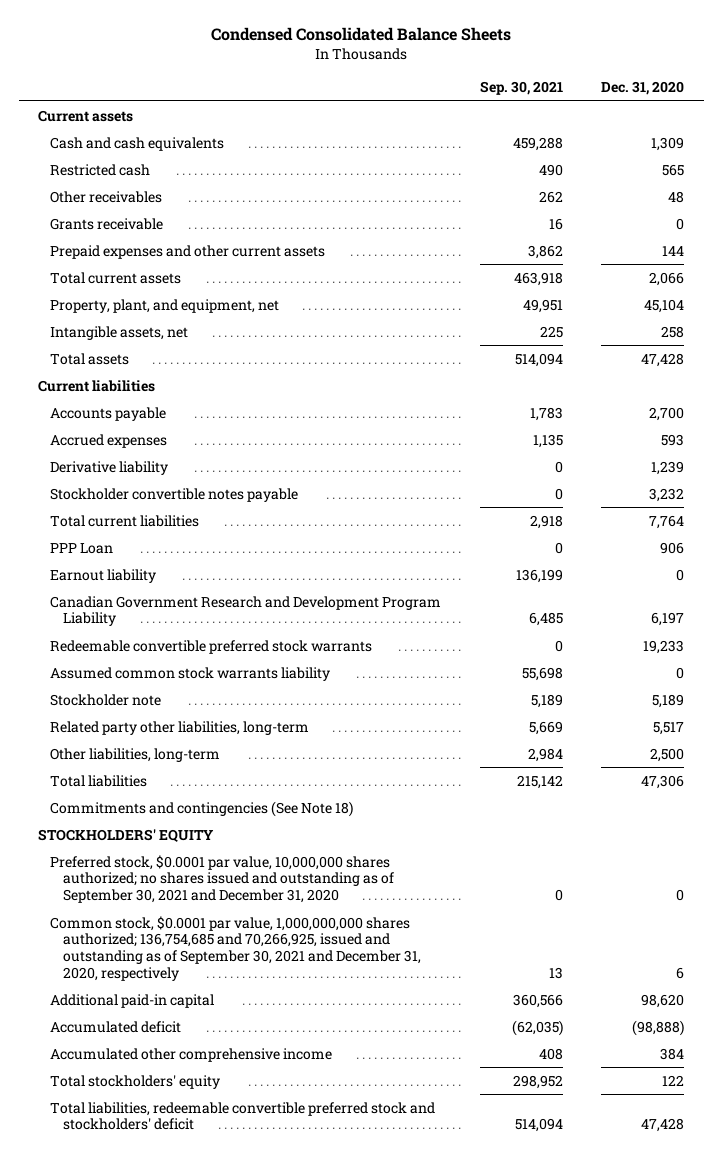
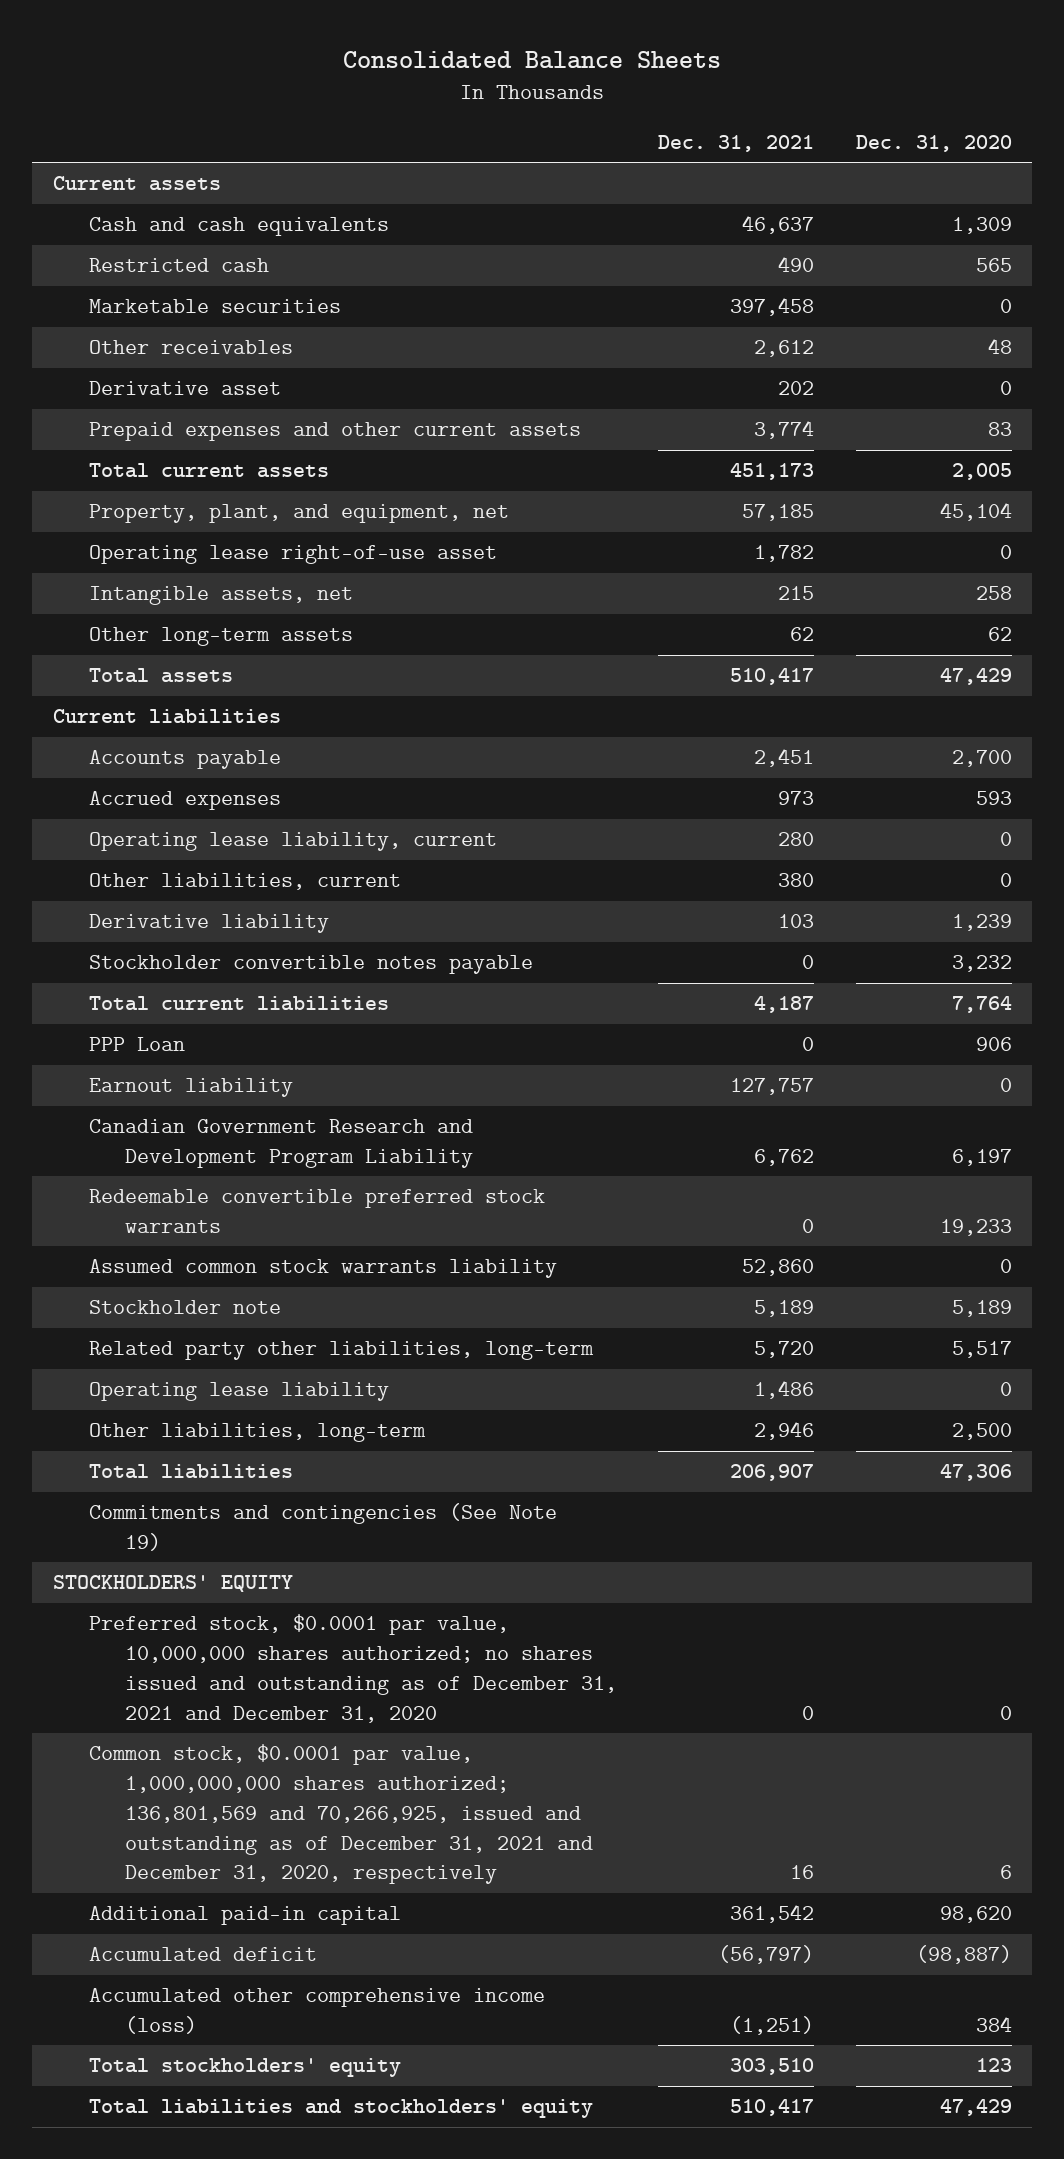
[211,27,512,42] Condensed Consolidated Balance Sheets -> [343,50,722,69] Consolidated Balance Sheets
[479,81,563,96] Sep. 30, 2021 -> none
none -> [658,135,815,153] Dec. 31, 2021
none -> [88,299,341,314] Marketable securities
[50,217,164,230] Grants receivable -> none
none -> [88,381,281,396] Derivative asset
[662,245,685,256] 144 -> [987,422,1012,437] 83
[649,271,685,286] 2,066 -> [951,463,1012,481] 2,005
none -> [88,545,497,565] Operating lease right-of-use asset
none -> [88,627,353,647] Other long-term assets
[641,352,685,367] 47,428 -> [939,668,1012,686] 47,429
none -> [88,832,497,852] Operating lease liability, current
none -> [88,873,401,891] Other liabilities, current
none -> [88,1382,389,1402] Operating lease liability
[50,800,354,817] Commitments and contingencies (See Note 18) -> [88,1503,557,1552] Commitments and contingencies (See Note 19)
[50,854,395,903] Preferred stock, $0.0001 par value, 10,000,000 shares authorized; no shares issued and outstanding as of September 30, 2021 and December 31, 2020 -> [88,1614,617,1723] Preferred stock, $0.0001 par value, 10,000,000 shares authorized; no shares issued and outstanding as of December 31, 2021 and December 31, 2020
[50,915,422,981] Common stock, $0.0001 par value, 1,000,000,000 shares authorized; 136,754,685 and 70,266,925, issued and outstanding as of September 30, 2021 and December 31, 2020, respectively -> [88,1744,593,1885] Common stock, $0.0001 par value, 1,000,000,000 shares authorized; 136,801,569 and 70,266,925, issued and outstanding as of December 31, 2021 and December 31, 2020, respectively
[632,1019,685,1036] (98,888) -> [915,1945,1012,1965] (98,887)
[50,1047,333,1062] Accumulated other comprehensive income -> [88,1988,545,2035] Accumulated other comprehensive income (loss)
[662,1074,685,1086] 122 -> [975,2058,1012,2073] 123
[50,1101,436,1131] Total liabilities, redeemable convertible preferred stock and stockholders' deficit -> [88,2099,593,2119] Total liabilities and stockholders' equity
[641,1118,685,1133] 47,428 -> [939,2099,1012,2117] 47,429

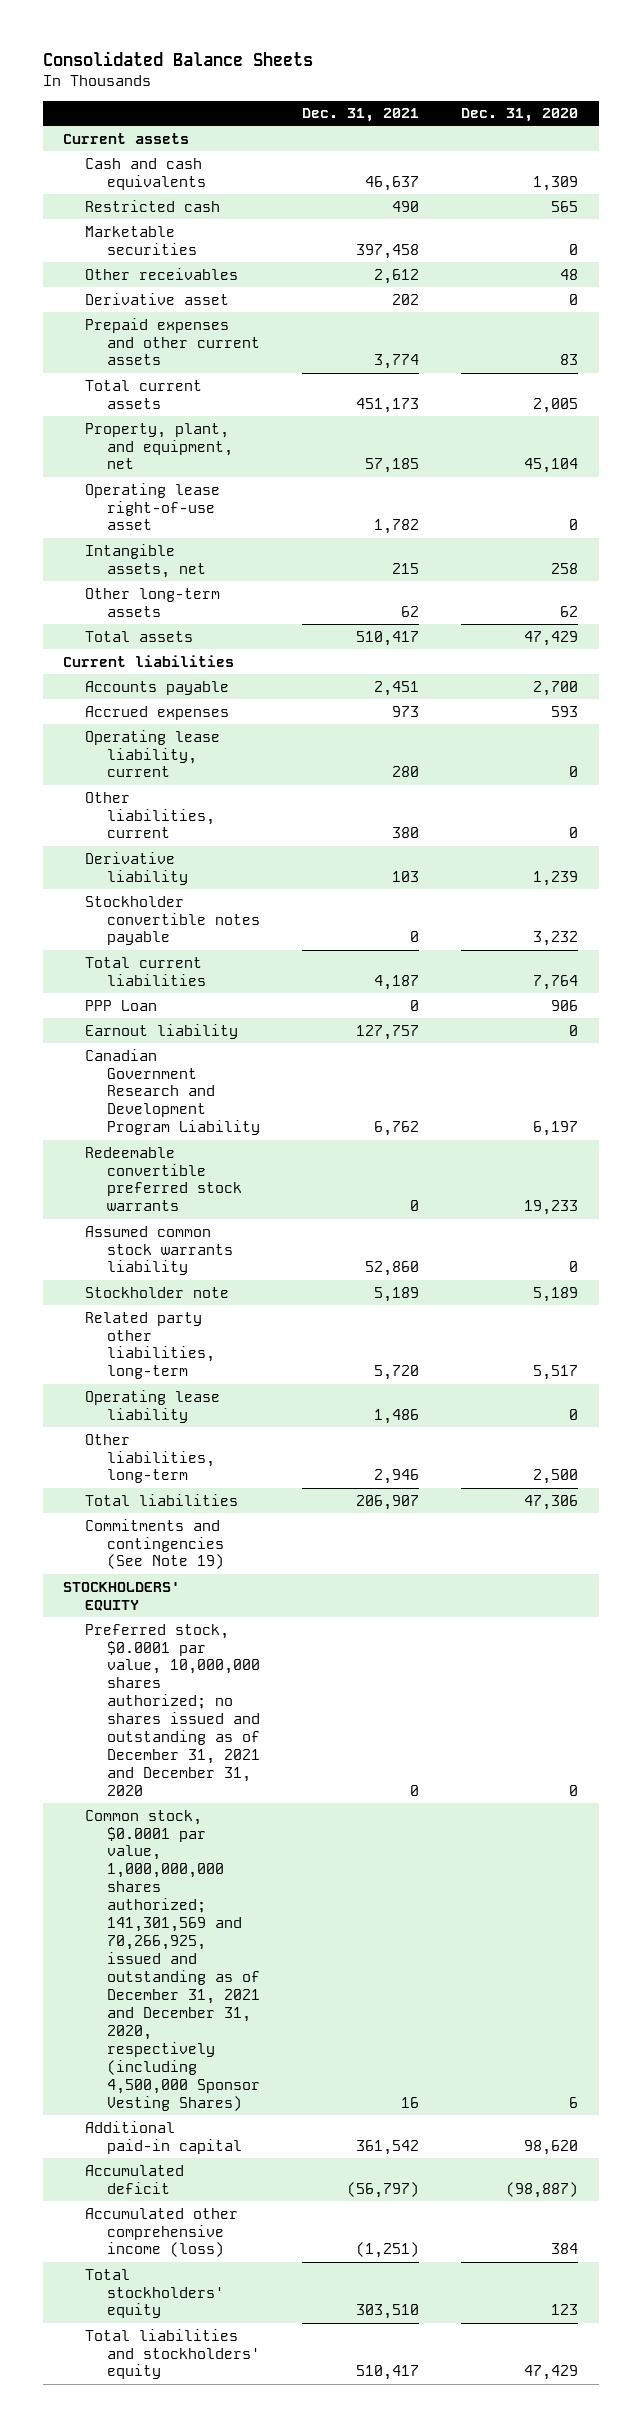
[88,1744,593,1885] Common stock, $0.0001 par value, 1,000,000,000 shares authorized; 136,801,569 and 70,266,925, issued and outstanding as of December 31, 2021 and December 31, 2020, respectively -> [85,1809,261,2112] Common stock, $0.0001 par value, 1,000,000,000 shares authorized; 141,301,569 and 70,266,925, issued and outstanding as of December 31, 2021 and December 31, 2020, respectively (including 4,500,000 Sponsor Vesting Shares)

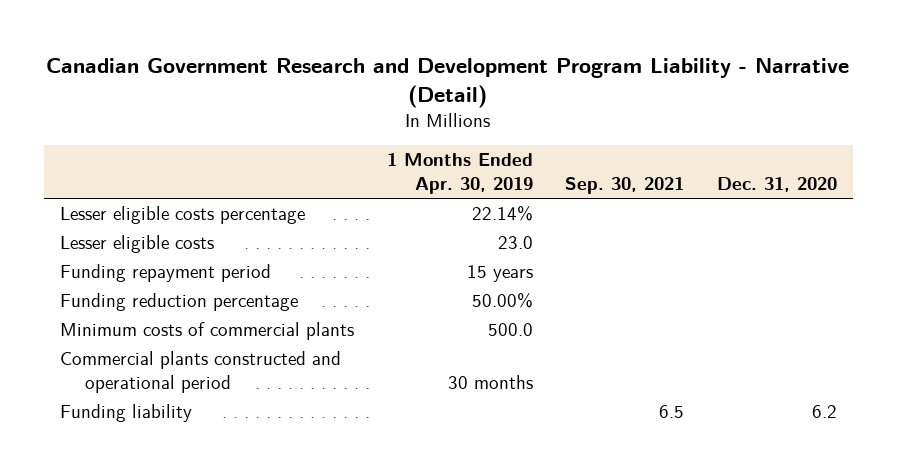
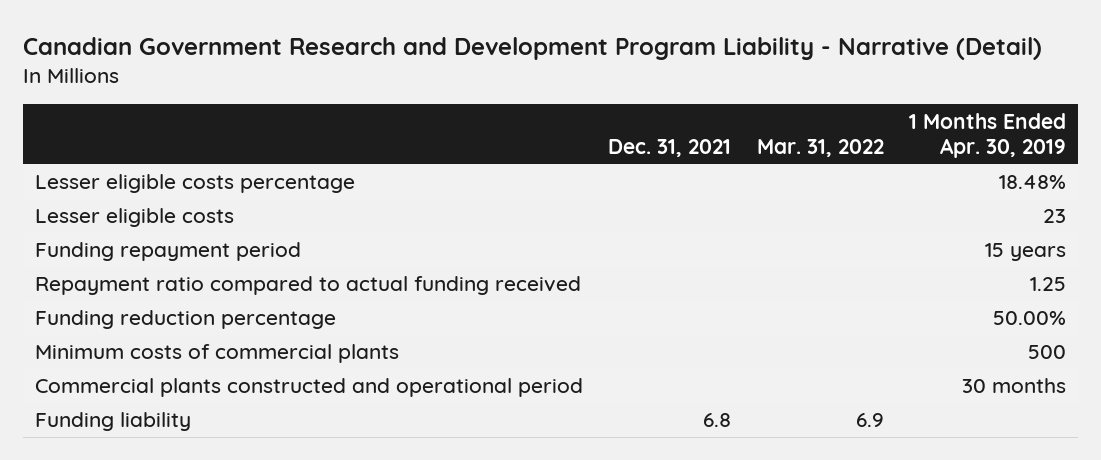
[565,177,685,195] Sep. 30, 2021 -> none
[716,177,837,193] Dec. 31, 2020 -> none
none -> [608,139,732,158] Dec. 31, 2021
none -> [756,139,884,158] Mar. 31, 2022
[471,205,533,222] 22.14% -> [998,175,1066,190] 18.48%
[497,236,533,250] 23.0 -> [1042,209,1066,224] 23
none -> [35,276,582,296] Repayment ratio compared to actual funding received
[487,323,533,337] 500.0 -> [1027,345,1066,360] 500

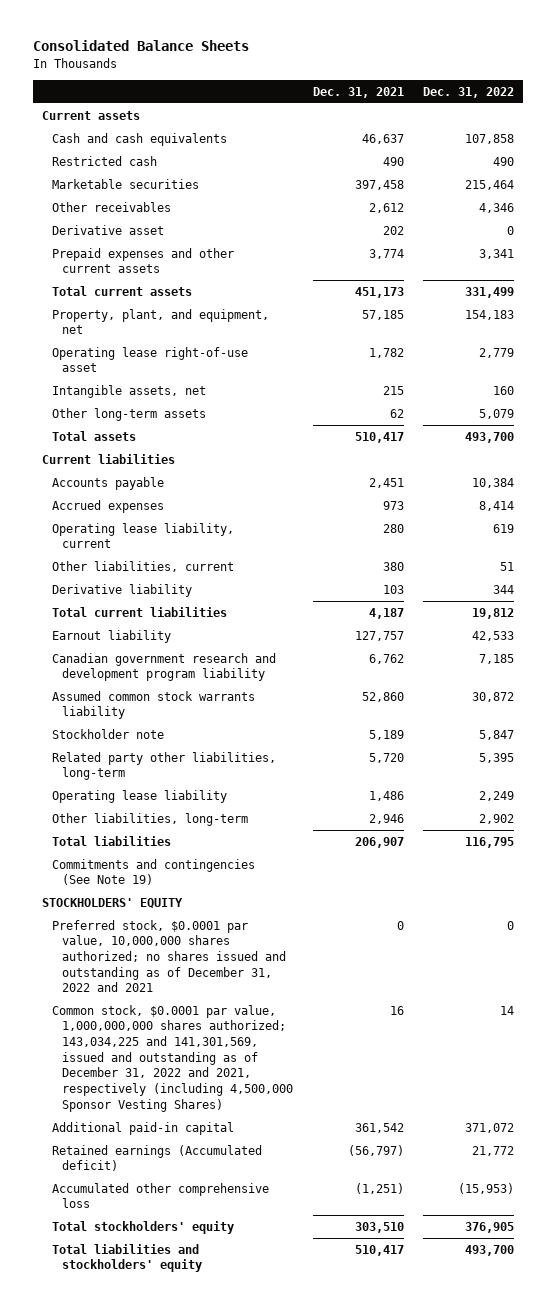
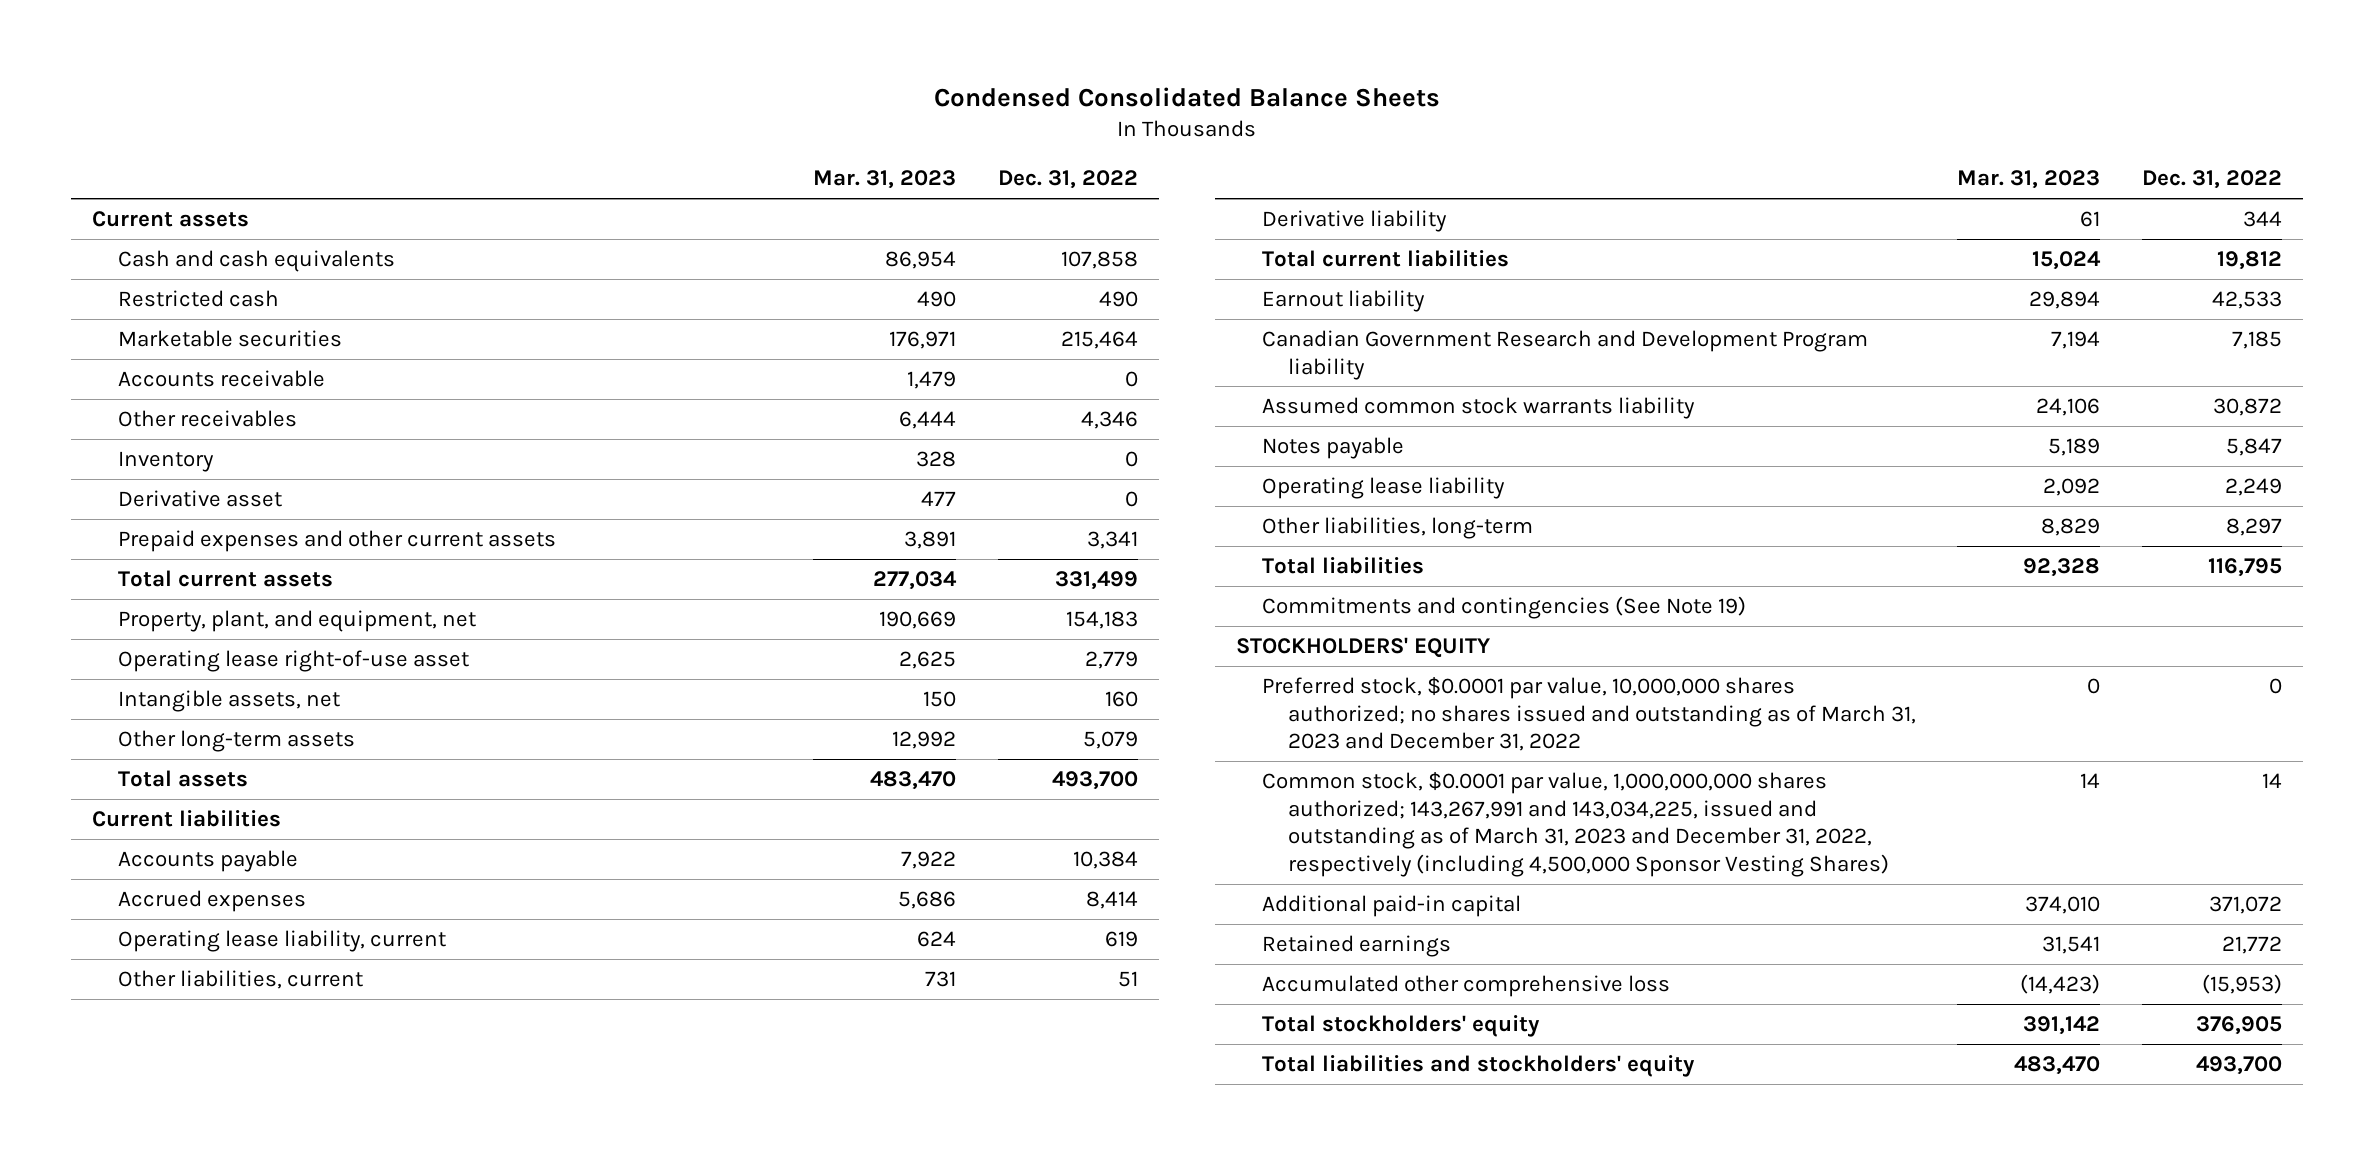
[32,40,249,52] Consolidated Balance Sheets -> [933,86,1440,107] Condensed Consolidated Balance Sheets
[312,86,404,98] Dec. 31, 2021 -> none
none -> [813,170,957,190] Mar. 31, 2023
none -> [117,369,325,387] Accounts receivable
none -> [117,450,214,472] Inventory
[52,652,277,682] Canadian government research and development program liability -> [1261,329,1868,380] Canadian Government Research and Development Program liability
[52,751,277,781] Related party other liabilities, long-term -> none
[52,728,165,739] Stockholder note -> [1261,436,1404,459] Notes payable
[478,813,514,824] 2,902 -> [2226,517,2283,536] 8,297
[52,919,287,993] Preferred stock, $0.0001 par value, 10,000,000 shares authorized; no shares issued and outstanding as of December 31, 2022 and 2021 -> [1261,676,1916,752] Preferred stock, $0.0001 par value, 10,000,000 shares authorized; no shares issued and outstanding as of March 31, 2023 and December 31, 2022
[52,1004,294,1112] Common stock, $0.0001 par value, 1,000,000,000 shares authorized; 143,034,225 and 141,301,569, issued and outstanding as of December 31, 2022 and 2021, respectively (including 4,500,000 Sponsor Vesting Shares) -> [1261,771,1889,878] Common stock, $0.0001 par value, 1,000,000,000 shares authorized; 143,267,991 and 143,034,225, issued and outstanding as of March 31, 2023 and December 31, 2022, respectively (including 4,500,000 Sponsor Vesting Shares)
[52,1144,263,1172] Retained earnings (Accumulated deficit) -> [1261,934,1451,957] Retained earnings

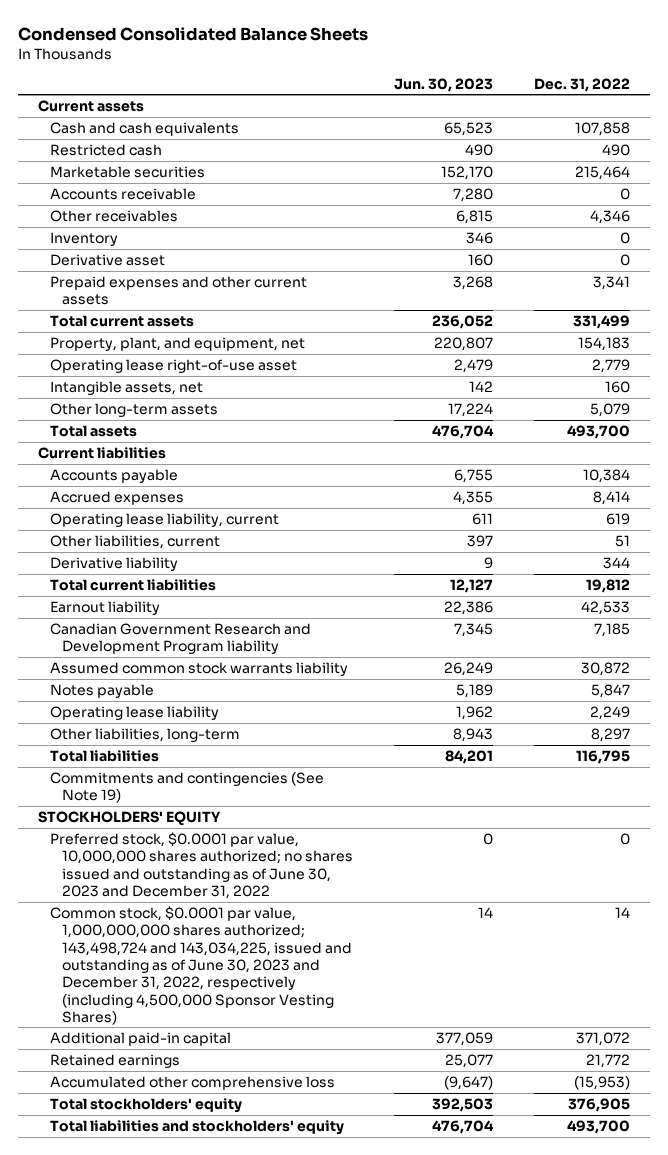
[813,170,957,190] Mar. 31, 2023 -> none
none -> [393,77,493,92] Jun. 30, 2023
[1261,676,1916,752] Preferred stock, $0.0001 par value, 10,000,000 shares authorized; no shares issued and outstanding as of March 31, 2023 and December 31, 2022 -> [50,831,353,899] Preferred stock, $0.0001 par value, 10,000,000 shares authorized; no shares issued and outstanding as of June 30, 2023 and December 31, 2022
[1261,771,1889,878] Common stock, $0.0001 par value, 1,000,000,000 shares authorized; 143,267,991 and 143,034,225, issued and outstanding as of March 31, 2023 and December 31, 2022, respectively (including 4,500,000 Sponsor Vesting Shares) -> [50,905,352,1025] Common stock, $0.0001 par value, 1,000,000,000 shares authorized; 143,498,724 and 143,034,225, issued and outstanding as of June 30, 2023 and December 31, 2022, respectively (including 4,500,000 Sponsor Vesting Shares)

